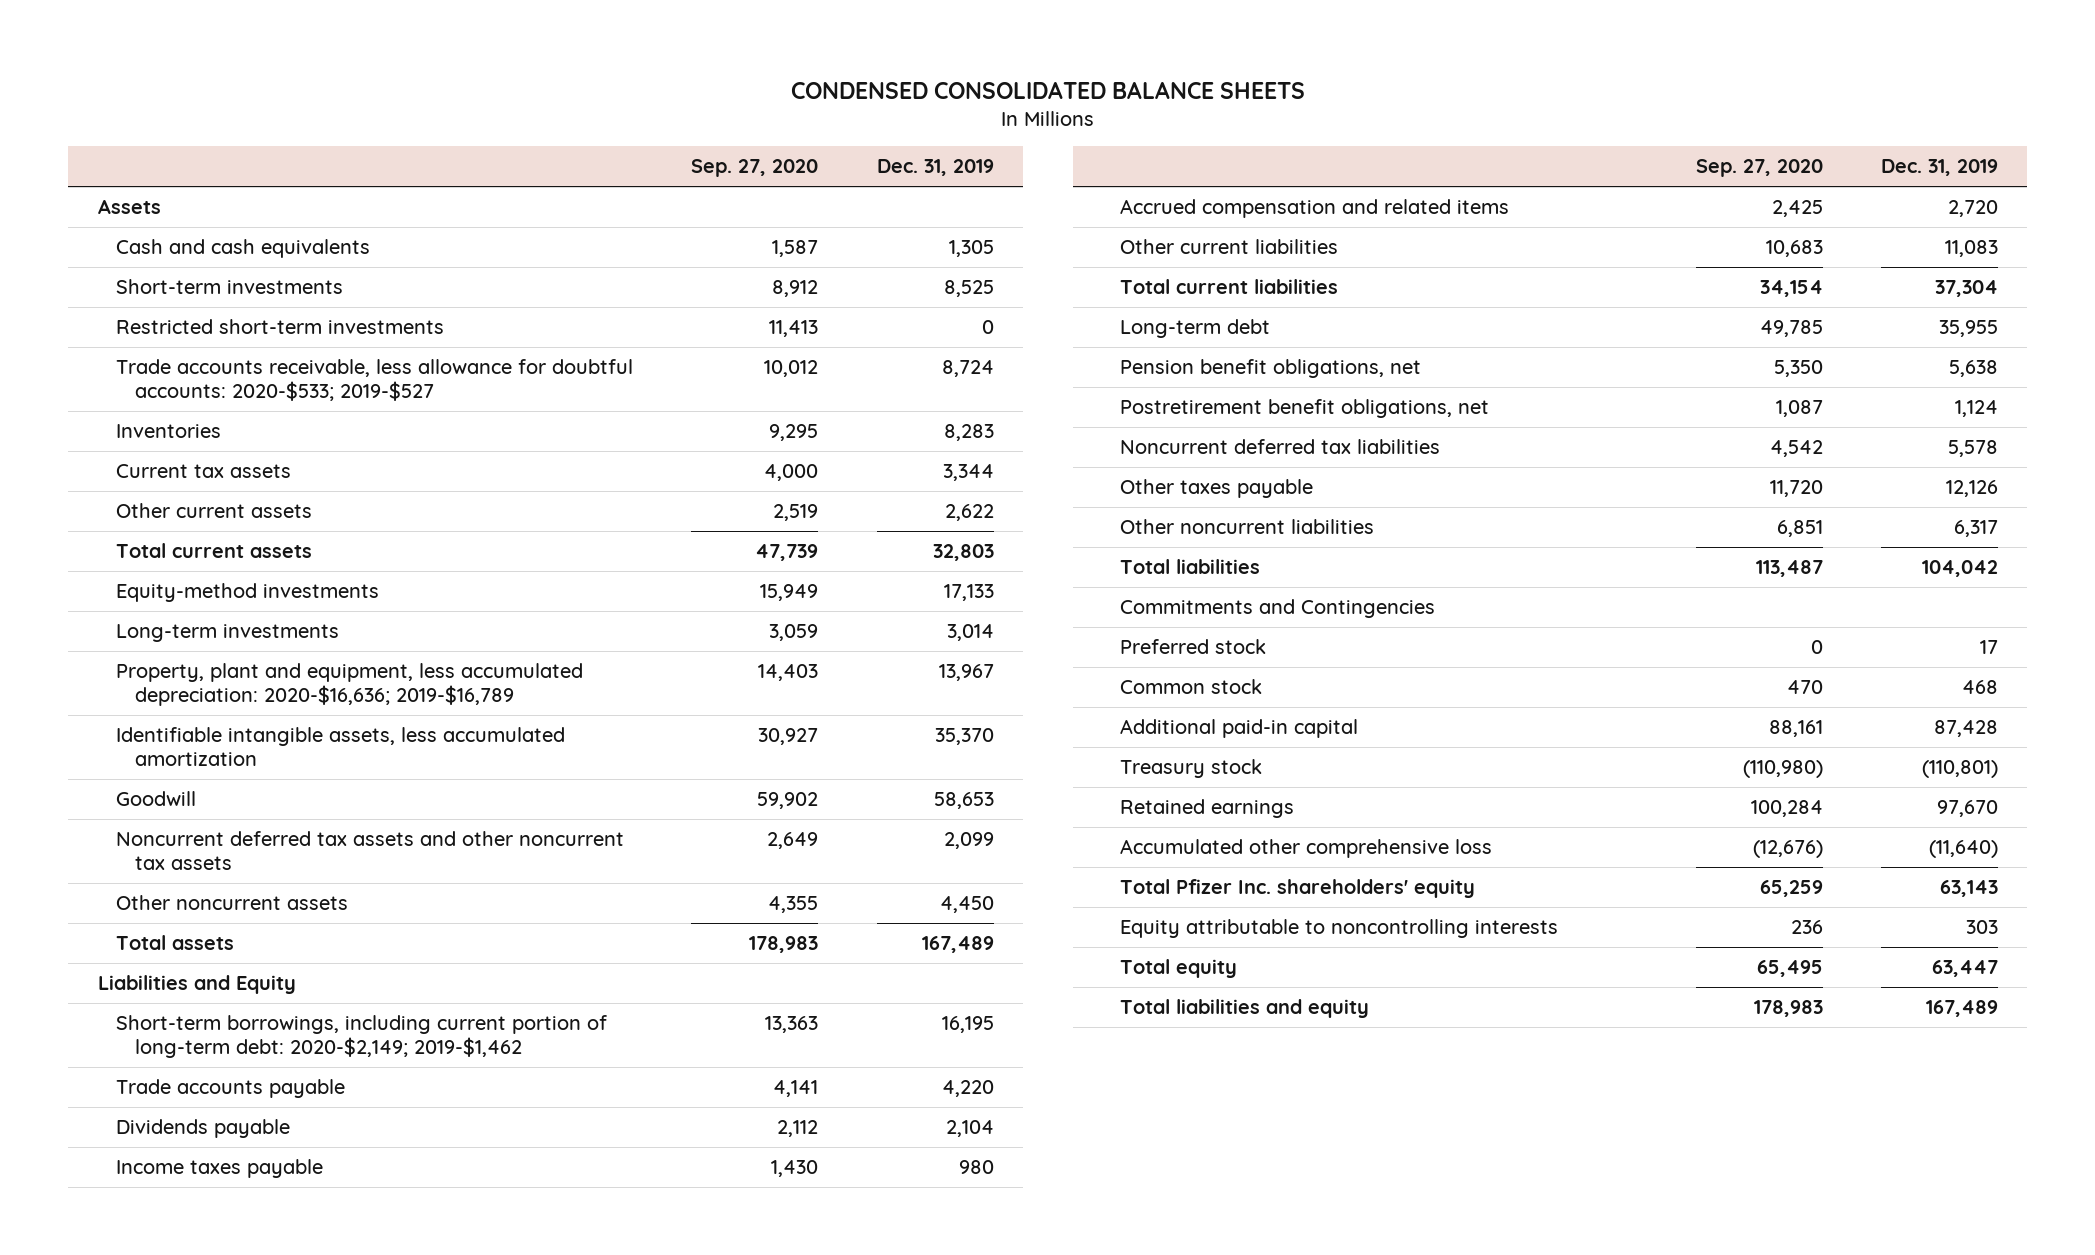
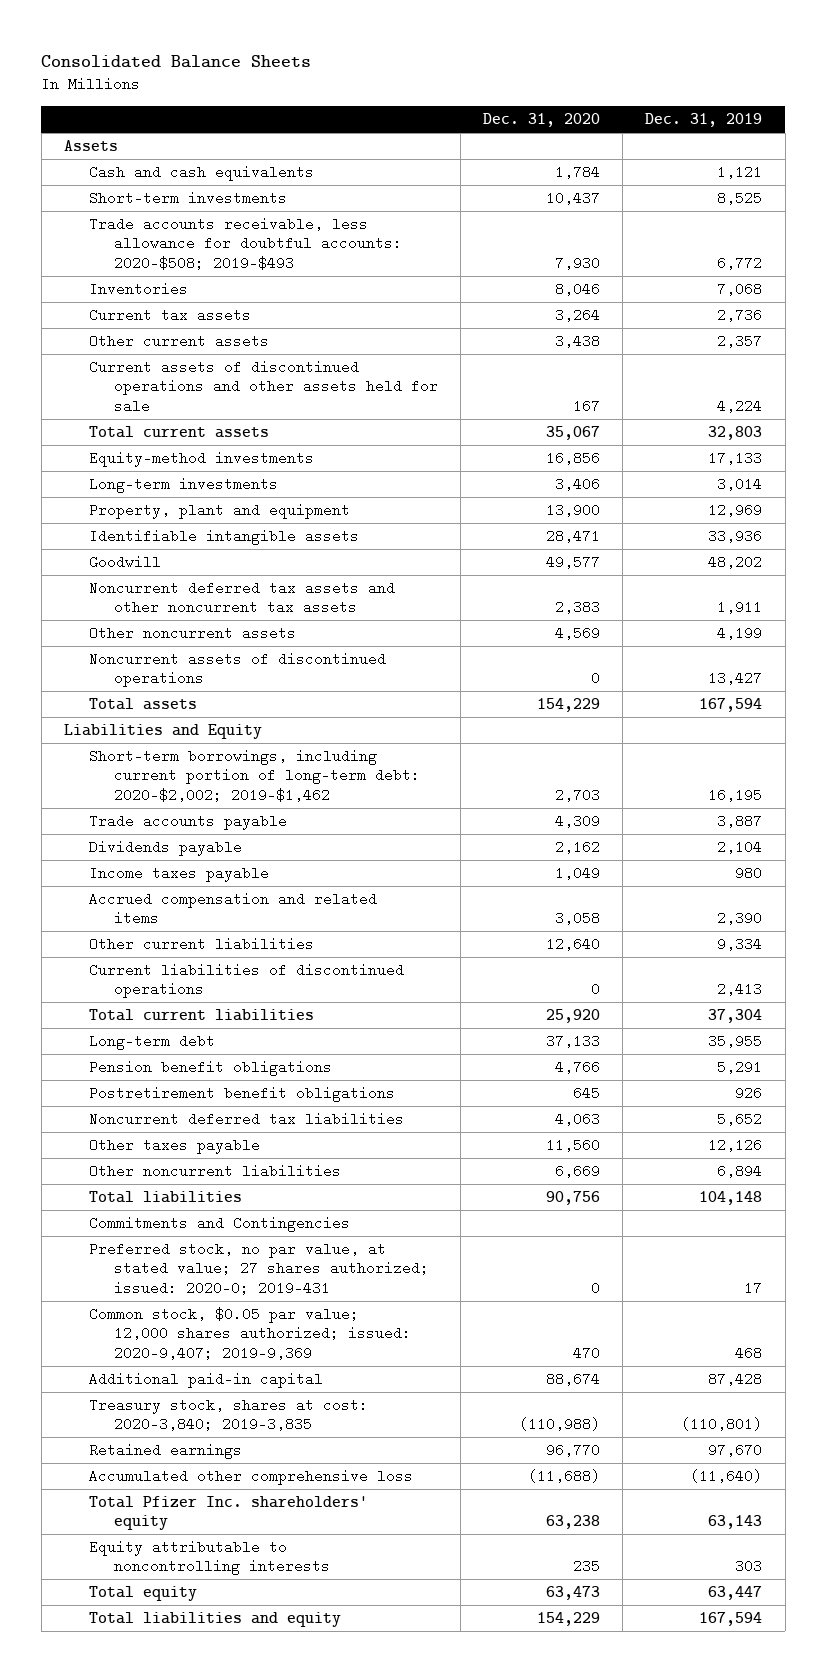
[790,81,1305,100] CONDENSED CONSOLIDATED BALANCE SHEETS -> [41,55,312,69] Consolidated Balance Sheets
[691,159,819,178] Sep. 27, 2020 -> none
none -> [483,112,601,127] Dec. 31, 2020
[948,240,994,258] 1,305 -> [717,165,763,180] 1,121
[116,319,445,335] Restricted short-term investments -> none
[116,359,634,402] Trade accounts receivable, less allowance for doubtful accounts: 2020-$533; 2019-$527 -> [88,217,402,270] Trade accounts receivable, less allowance for doubtful accounts: 2020-$508; 2019-$493
[941,360,994,378] 8,724 -> [717,255,763,270] 6,772
[943,424,994,442] 8,283 -> [717,282,763,297] 7,068
[942,464,994,482] 3,344 -> [717,308,763,323] 2,736
[944,504,994,522] 2,622 -> [717,334,763,349] 2,357
none -> [88,360,438,413] Current assets of discontinued operations and other assets held for sale
[116,663,584,707] Property, plant and equipment, less accumulated depreciation: 2020-$16,636; 2019-$16,789 -> [88,503,350,520] Property, plant and equipment
[938,664,994,682] 13,967 -> [708,503,763,518] 12,969
[116,727,566,767] Identifiable intangible assets, less accumulated amortization -> [88,529,359,546] Identifiable intangible assets
[934,728,994,746] 35,370 -> [708,529,763,544] 33,936
[933,792,994,810] 58,653 -> [708,555,763,570] 48,202
[943,832,994,850] 2,099 -> [717,600,763,615] 1,911
[939,896,994,914] 4,450 -> [717,626,763,641] 4,199
none -> [88,652,386,688] Noncurrent assets of discontinued operations
[921,936,994,954] 167,489 -> [699,698,763,713] 167,594
[116,1015,608,1059] Short-term borrowings, including current portion of long-term debt: 2020-$2,149; 2019-$1,462 -> [88,749,420,802] Short-term borrowings, including current portion of long-term debt: 2020-$2,002; 2019-$1,462
[941,1080,994,1098] 4,220 -> [717,814,763,829] 3,887
[1947,200,1998,218] 2,720 -> [717,911,763,926] 2,390
[1944,240,1998,258] 11,083 -> [717,937,763,952] 9,334
none -> [88,963,404,999] Current liabilities of discontinued operations
[1120,359,1422,379] Pension benefit obligations, net -> [88,1060,332,1077] Pension benefit obligations
[1948,360,1998,378] 5,638 -> [717,1060,763,1075] 5,291
[1120,399,1490,419] Postretirement benefit obligations, net -> [88,1086,395,1103] Postretirement benefit obligations
[1954,400,1998,418] 1,124 -> [735,1086,763,1101] 926
[1947,440,1998,458] 5,578 -> [717,1112,763,1127] 5,652
[1953,520,1998,538] 6,317 -> [717,1164,763,1179] 6,894
[1921,560,1998,578] 104,042 -> [699,1191,763,1206] 104,148
[1120,639,1267,655] Preferred stock -> [88,1242,429,1295] Preferred stock, no par value, at stated value; 27 shares authorized; issued: 2020-0; 2019-431
[1120,679,1263,695] Common stock -> [88,1307,411,1360] Common stock, $0.05 par value; 12,000 shares authorized; issued: 2020-9,407; 2019-9,369
[1120,759,1263,779] Treasury stock -> [88,1398,368,1432] Treasury stock, shares at cost: 2020-3,840; 2019-3,835
[1925,1000,1998,1018] 167,489 -> [699,1612,763,1627] 167,594

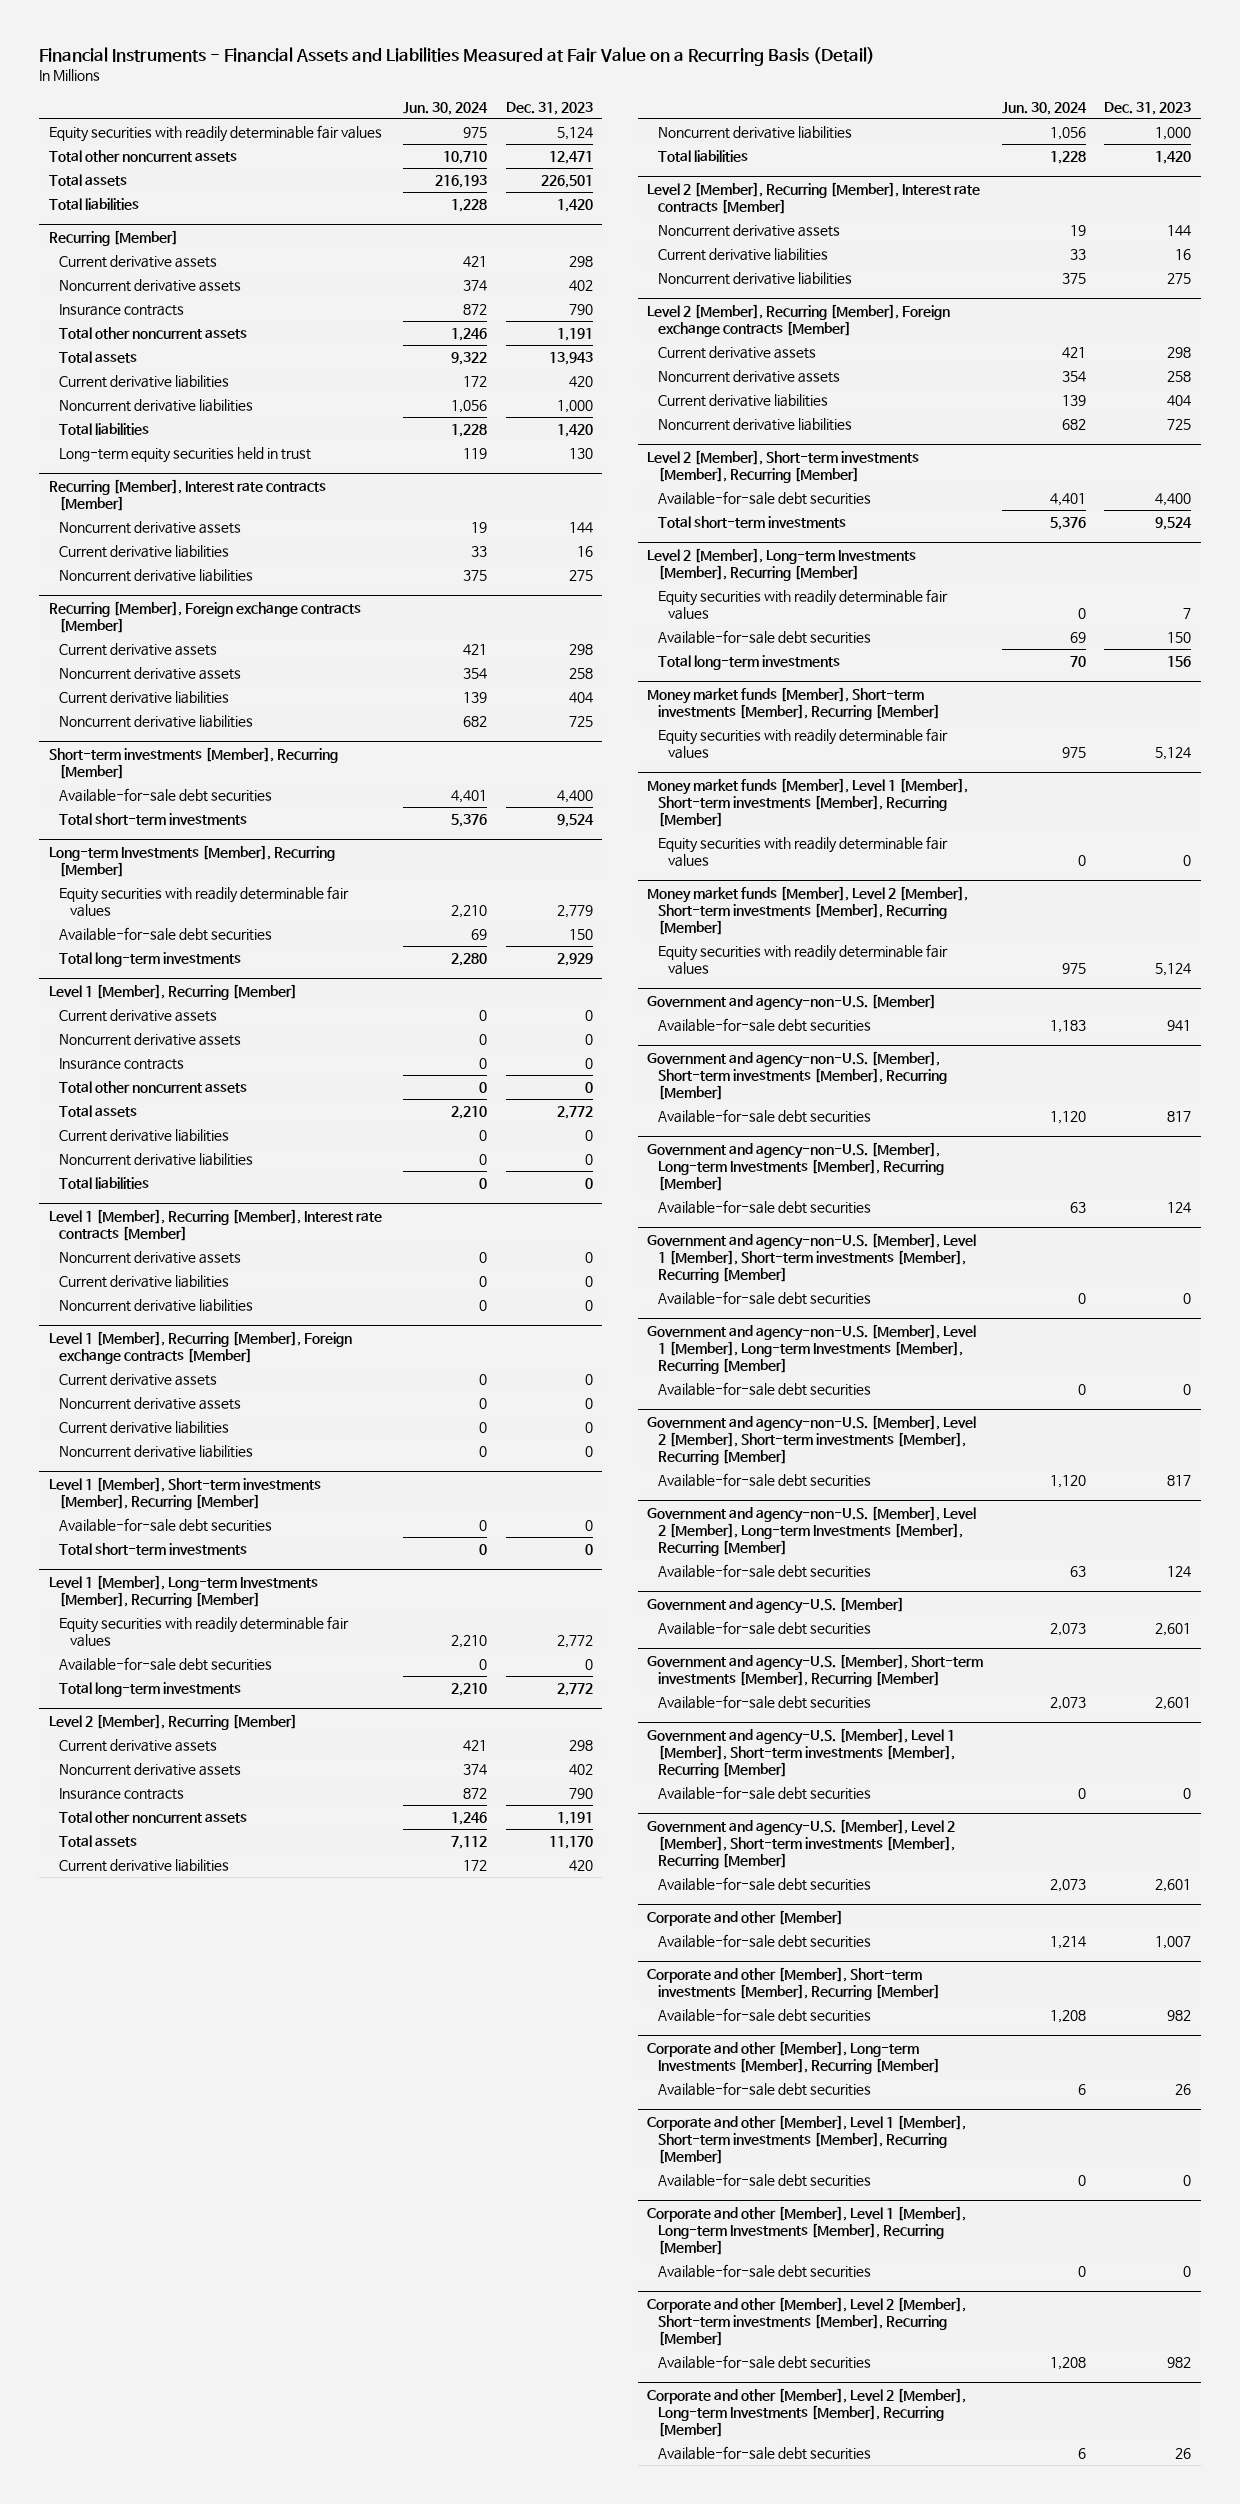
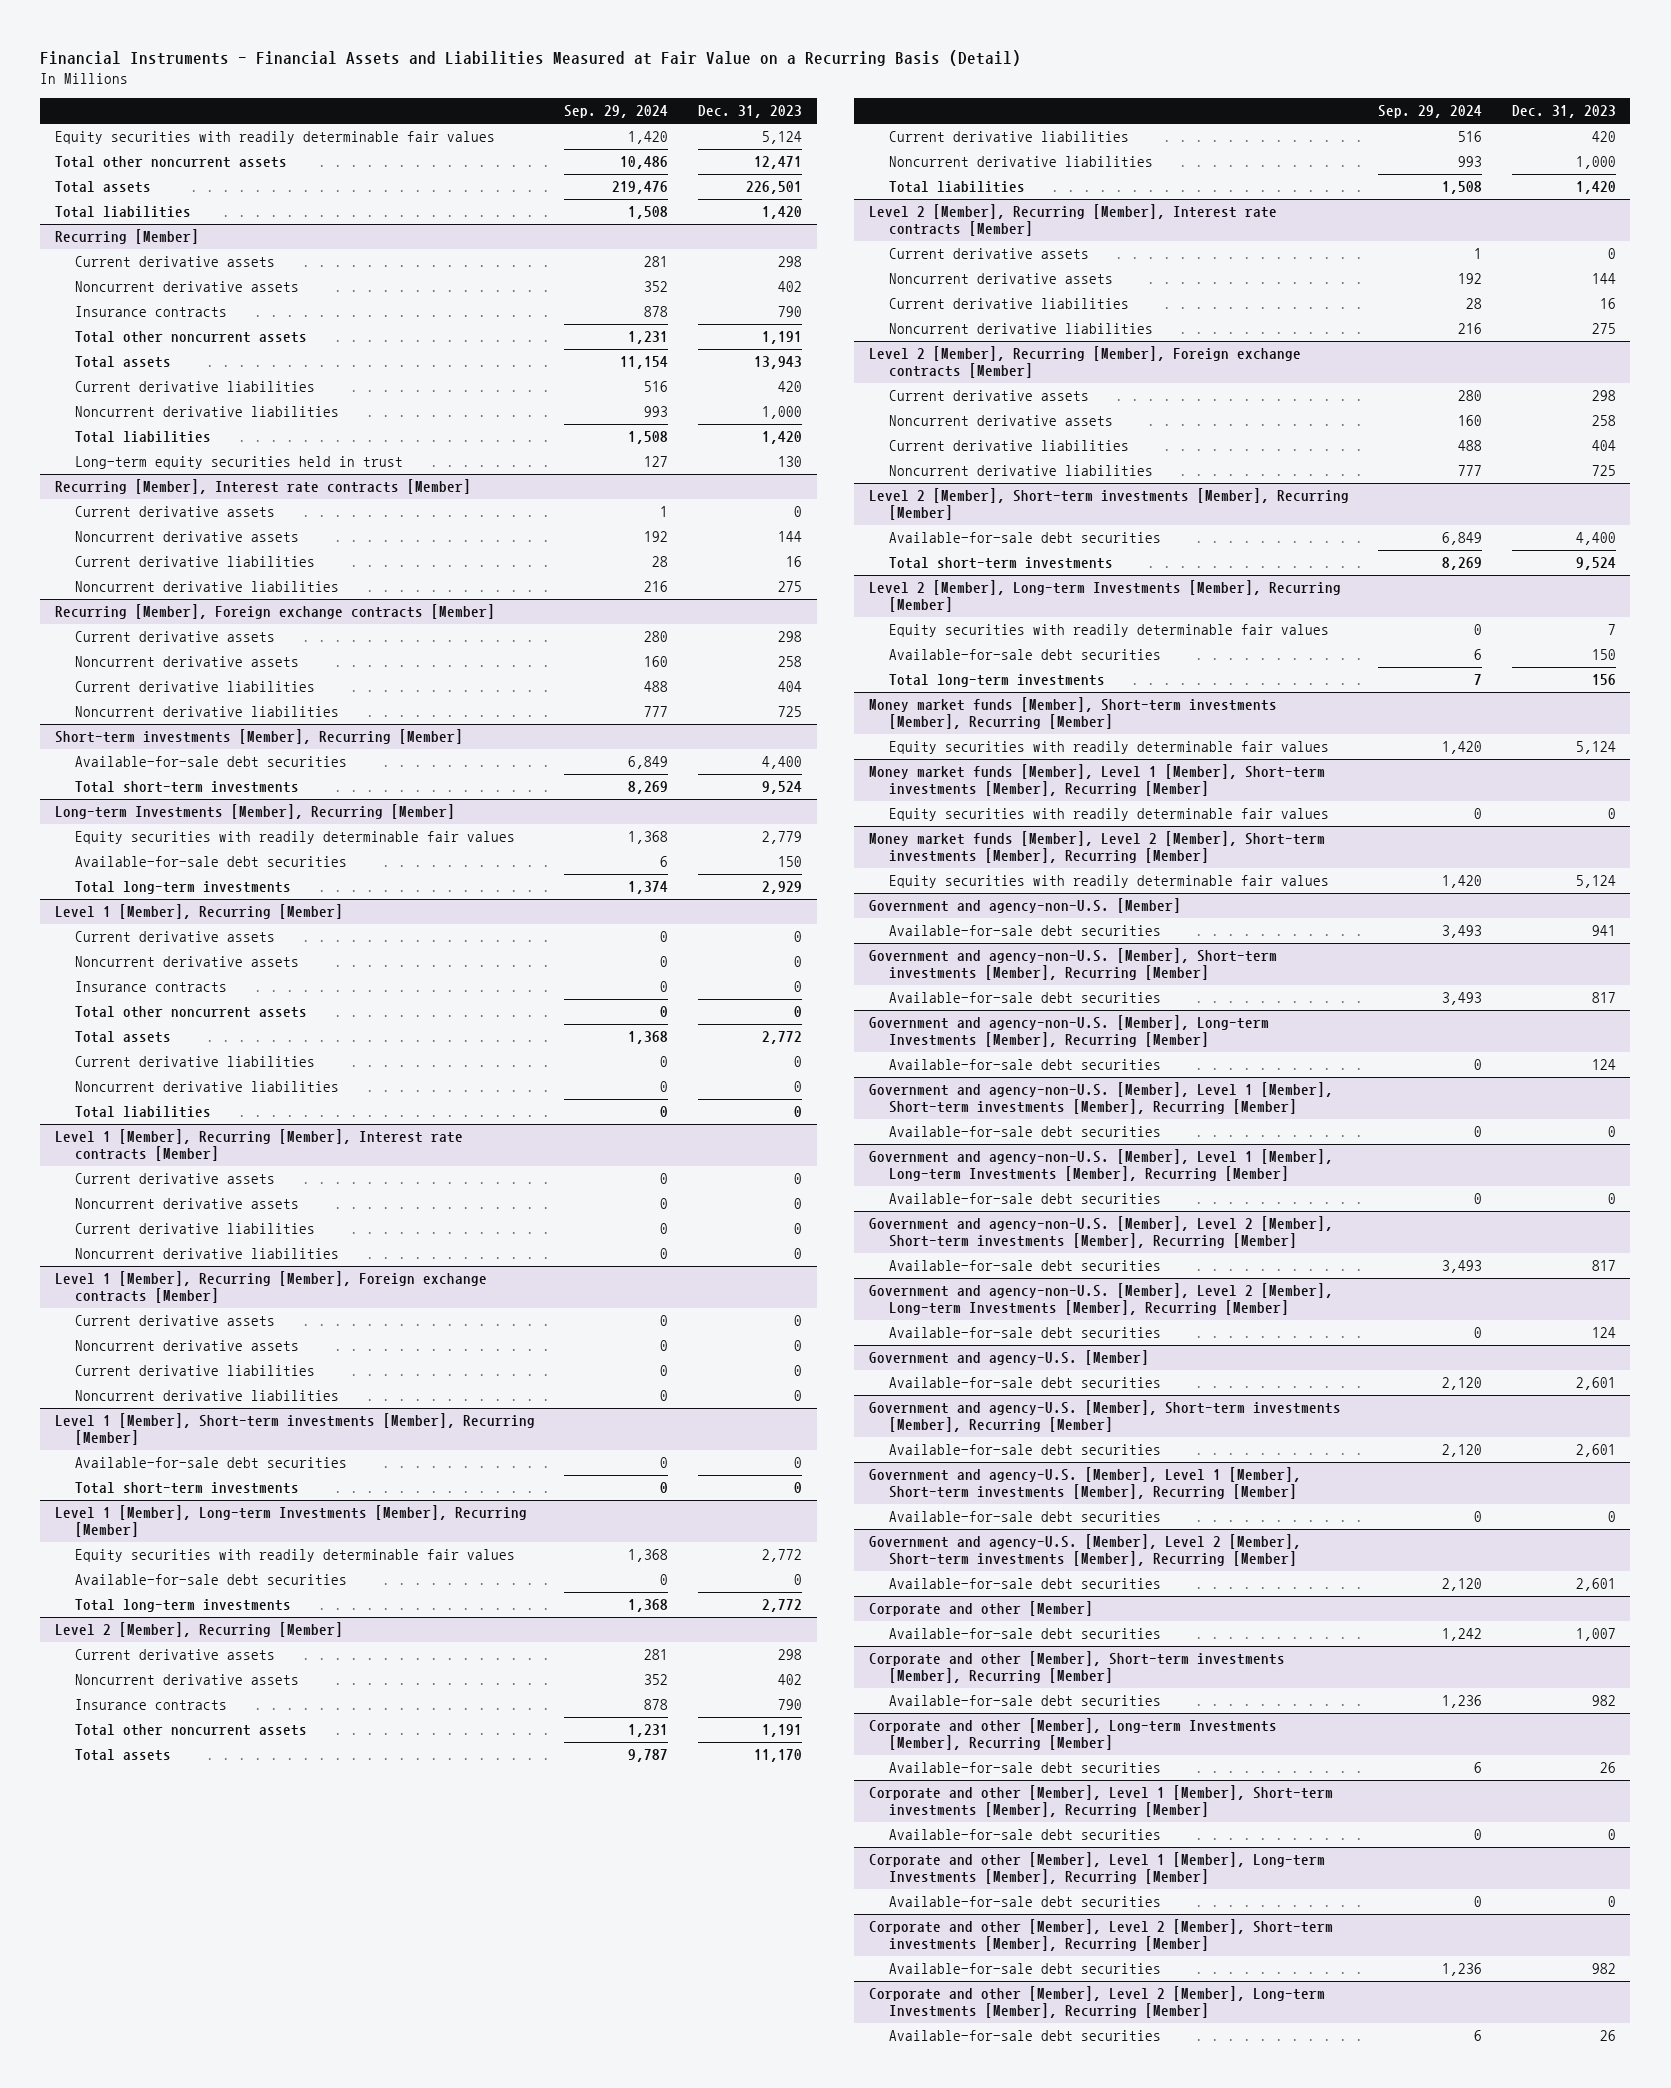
[403,101,489,115] Jun. 30, 2024 -> none
none -> [564,105,669,119] Sep. 29, 2024
none -> [75,506,276,518] Current derivative assets
none -> [75,1173,276,1185] Current derivative assets
none -> [888,248,1089,260] Current derivative assets

